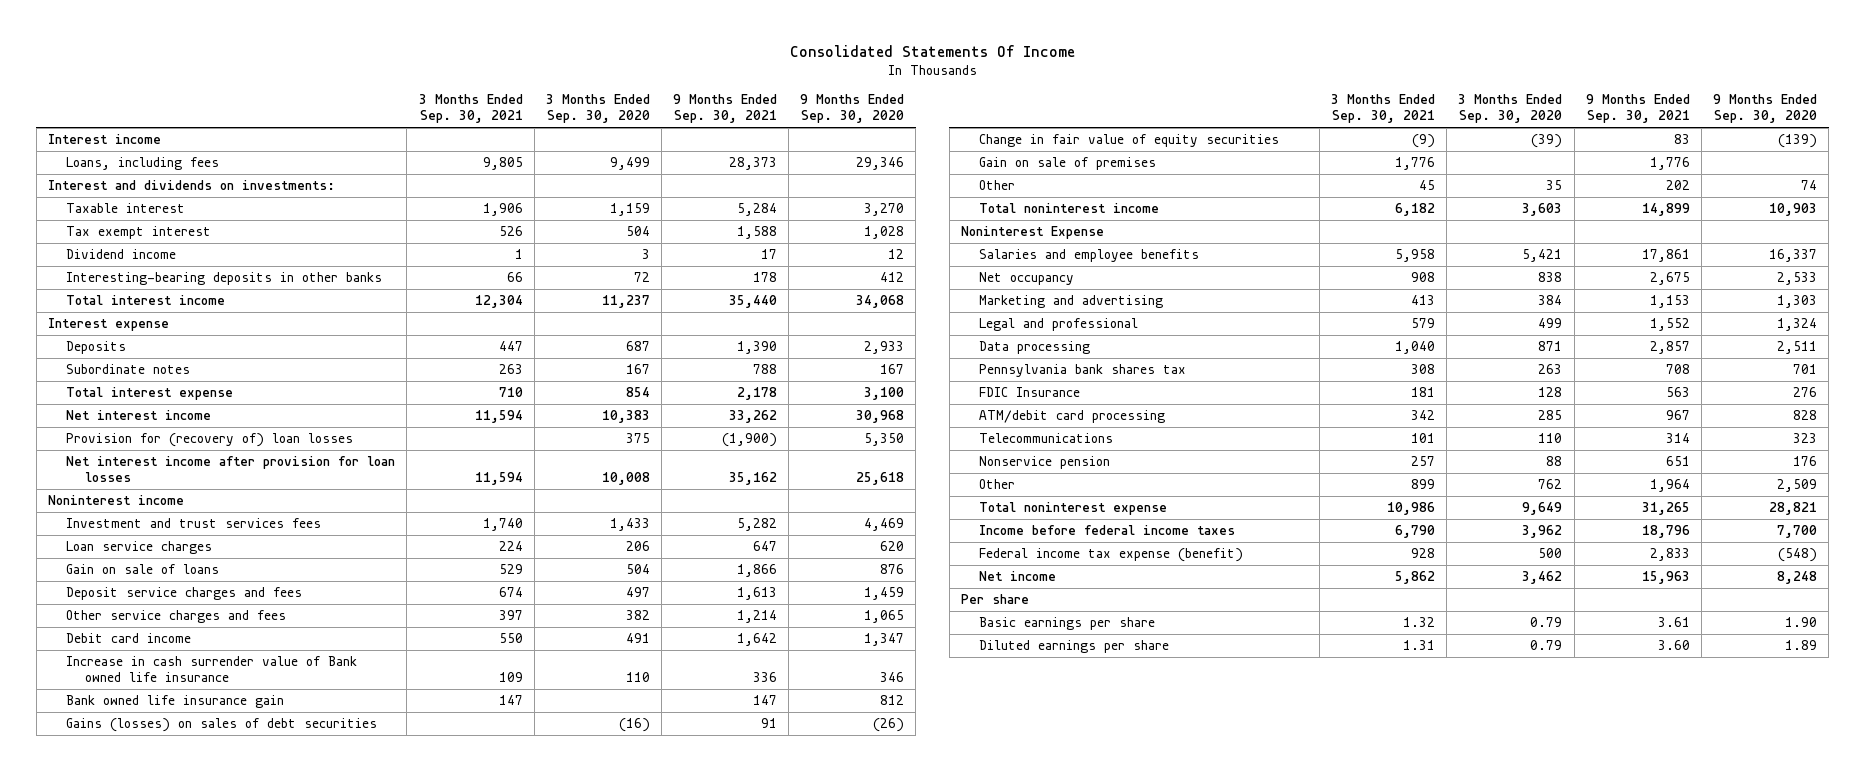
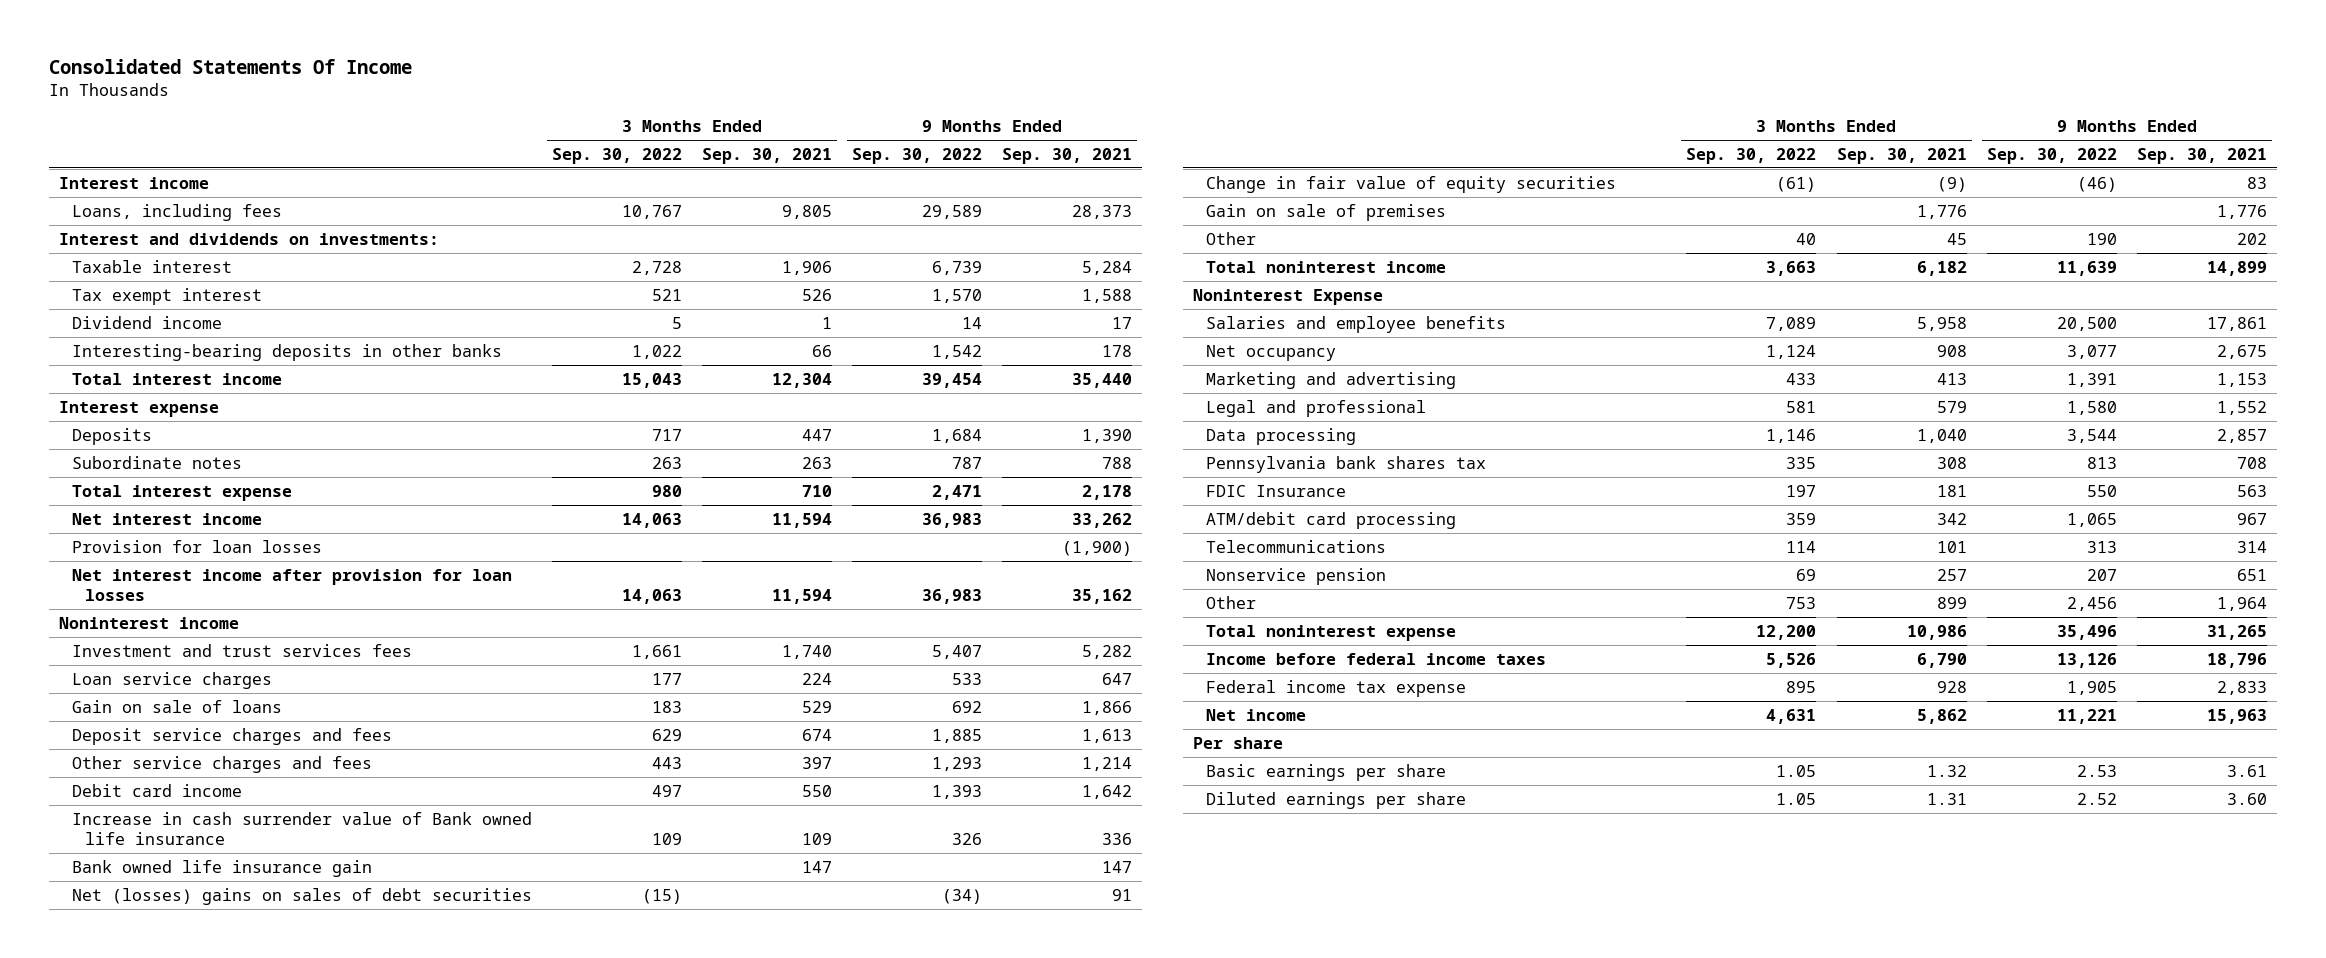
[545,94,650,124] 3 Months Ended Sep. 30, 2020 -> none
[800,94,905,124] 9 Months Ended Sep. 30, 2020 -> none
none -> [551,147,682,164] Sep. 30, 2022
none -> [852,147,983,164] Sep. 30, 2022
[66,433,354,448] Provision for (recovery of) loan losses -> [71,539,322,553] Provision for loan losses
[66,718,378,733] Gains (losses) on sales of debt securities -> [71,887,532,905] Net (losses) gains on sales of debt securities
[978,548,1243,563] Federal income tax expense (benefit) -> [1206,679,1467,697] Federal income tax expense

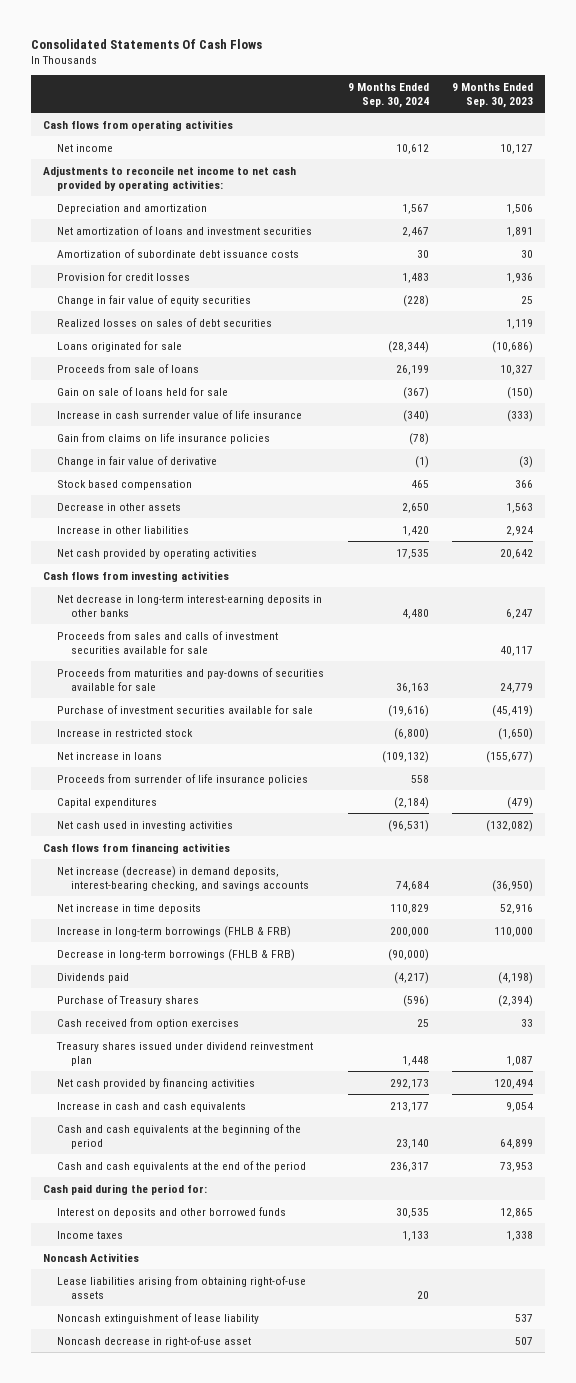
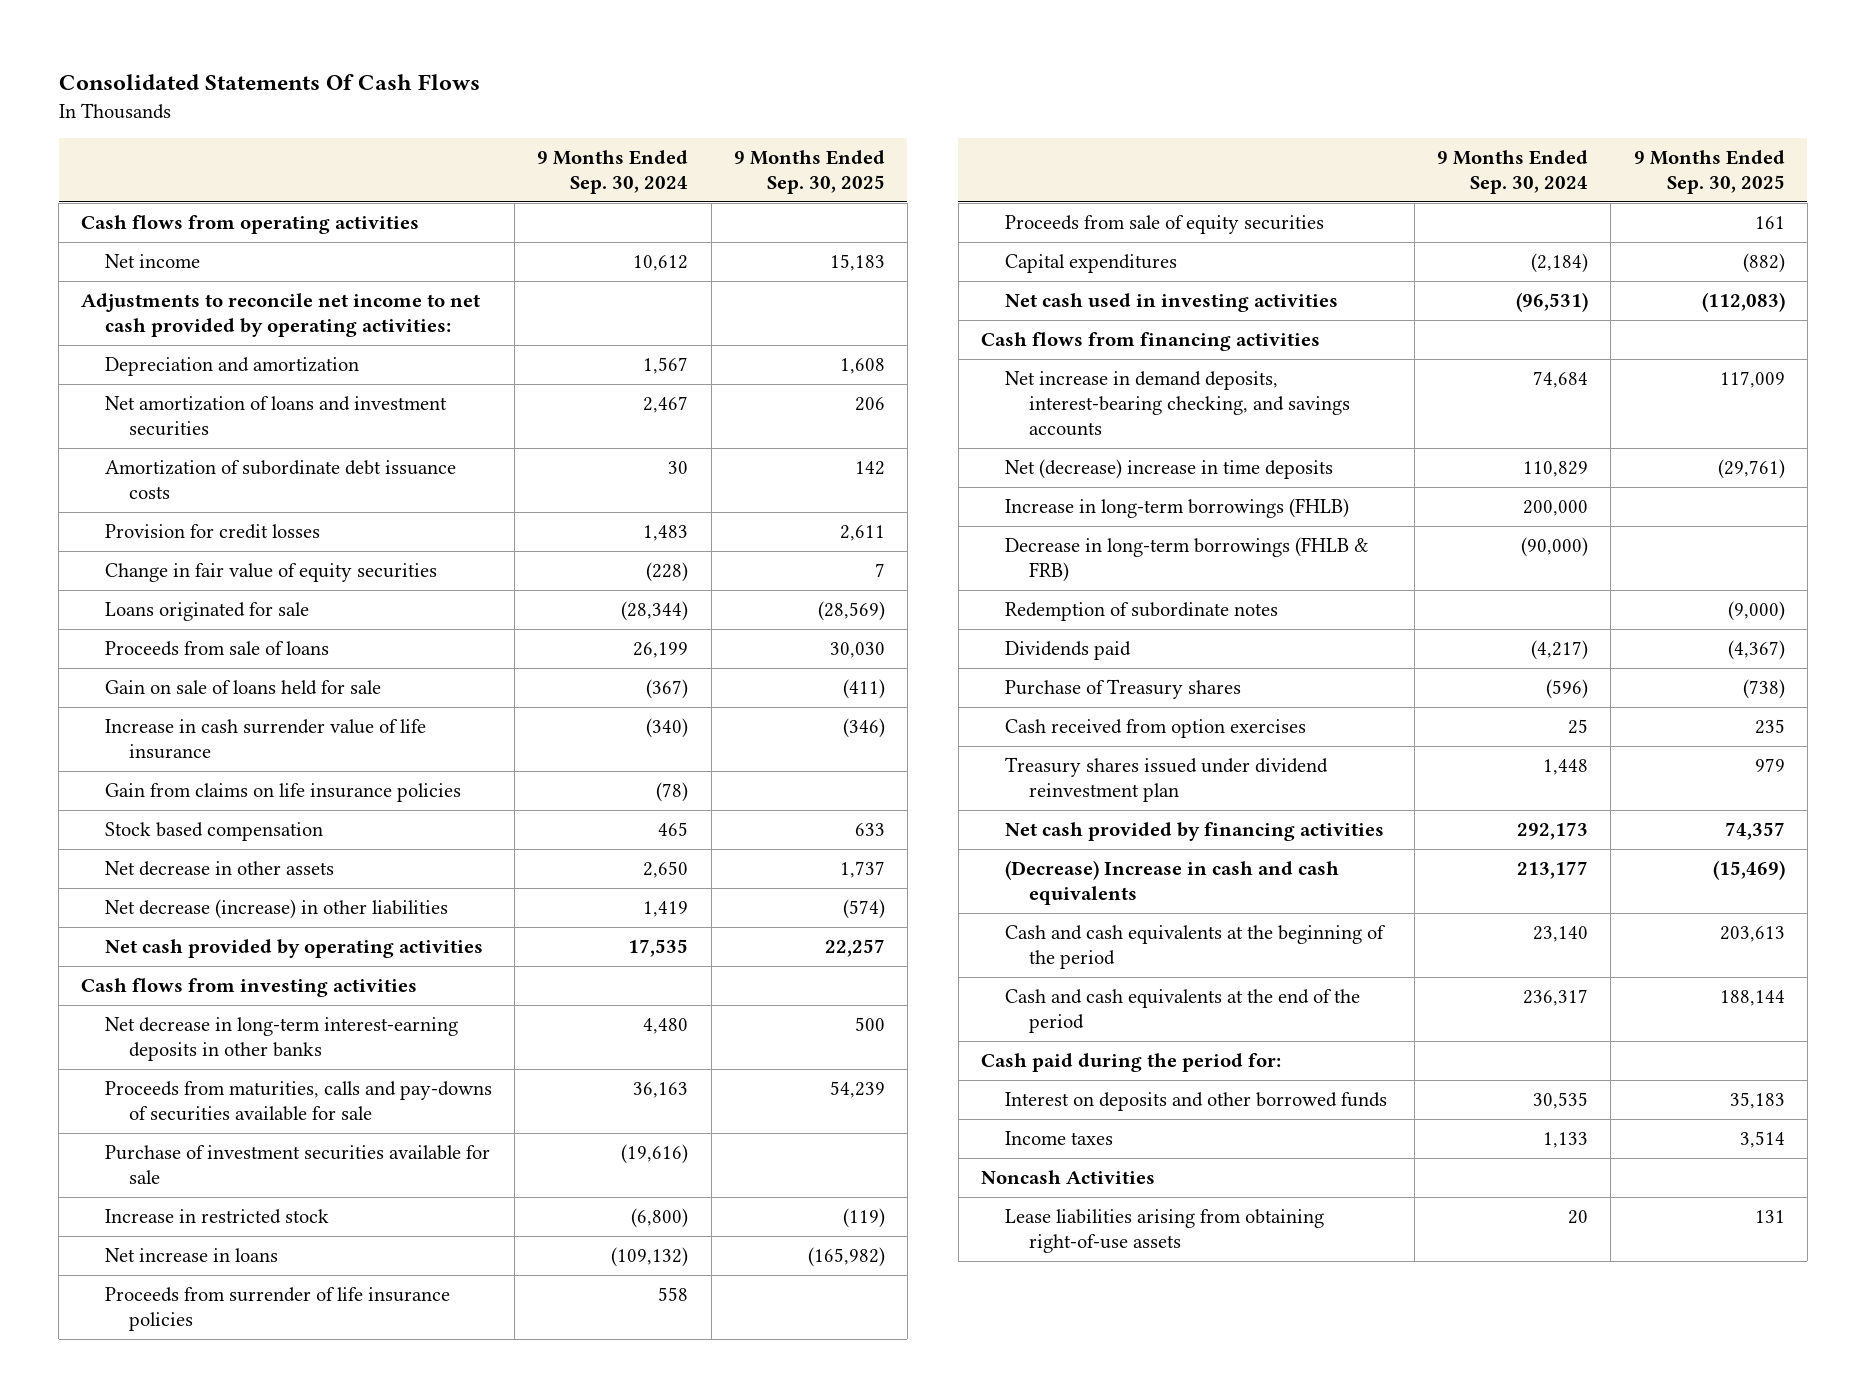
[452,82,534,108] 9 Months Ended Sep. 30, 2023 -> none
none -> [733,150,885,195] 9 Months Ended Sep. 30, 2025
[56,317,272,327] Realized losses on sales of debt securities -> none
[56,455,217,467] Change in fair value of derivative -> none
[56,502,181,511] Decrease in other assets -> [104,860,334,876] Net decrease in other assets
[56,525,189,534] Increase in other liabilities -> [104,898,448,919] Net decrease (increase) in other liabilities
[401,525,429,536] 1,420 -> [643,900,689,917] 1,419
[56,630,278,654] Proceeds from sales and calls of investment securities available for sale -> none
[56,667,324,691] Proceeds from maturities and pay-downs of securities available for sale -> [104,1080,492,1121] Proceeds from maturities, calls and pay-downs of securities available for sale
none -> [1004,214,1324,234] Proceeds from sale of equity securities
[56,865,310,891] Net increase (decrease) in demand deposits, interest-bearing checking, and savings accounts -> [1004,370,1350,437] Net increase in demand deposits, interest-bearing checking, and savings accounts
[56,903,201,914] Net increase in time deposits -> [1004,458,1333,479] Net (decrease) increase in time deposits
[56,925,291,938] Increase in long-term borrowings (FHLB & FRB) -> [1004,497,1349,518] Increase in long-term borrowings (FHLB)
none -> [1004,601,1278,621] Redemption of subordinate notes
[56,1101,246,1112] Increase in cash and cash equivalents -> [1004,859,1339,905] (Decrease) Increase in cash and cash equivalents
[56,1312,259,1324] Noncash extinguishment of lease liability -> none
[56,1335,251,1347] Noncash decrease in right-of-use asset -> none

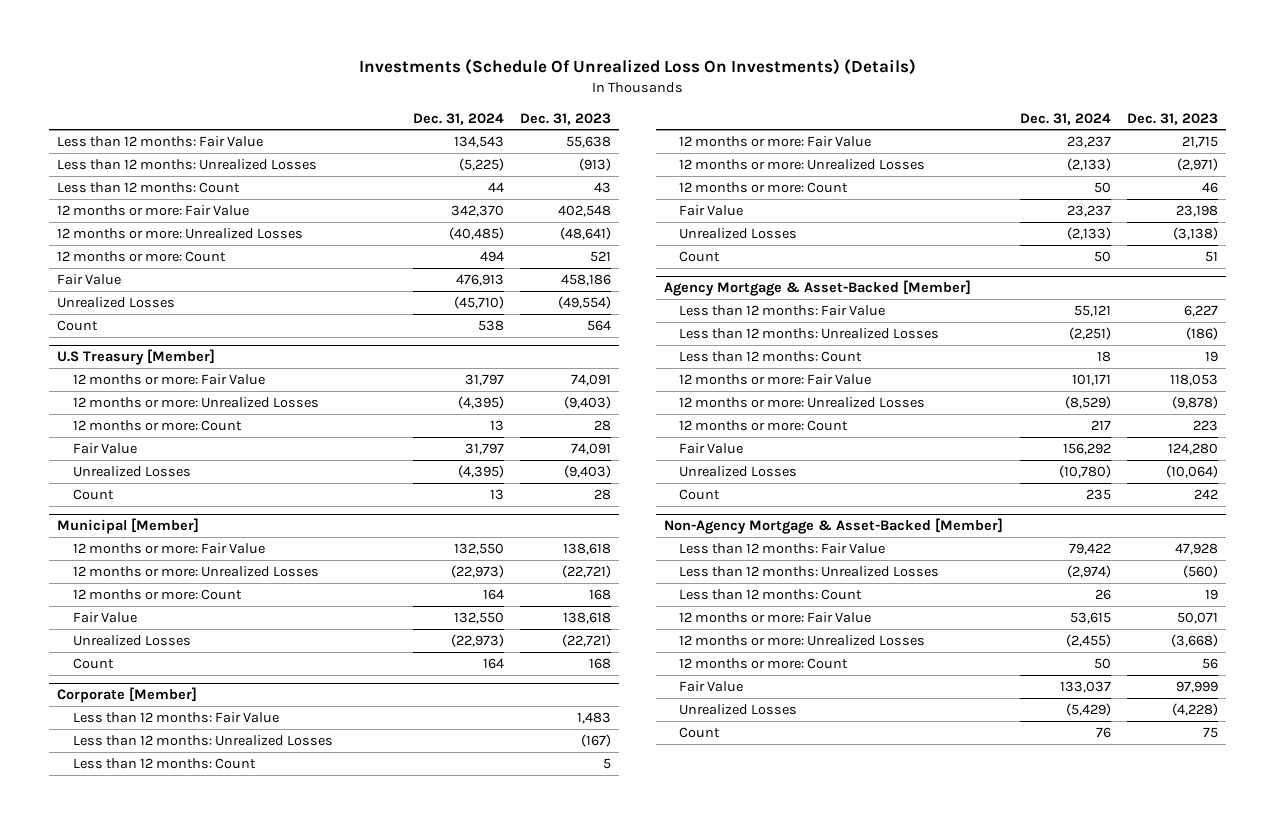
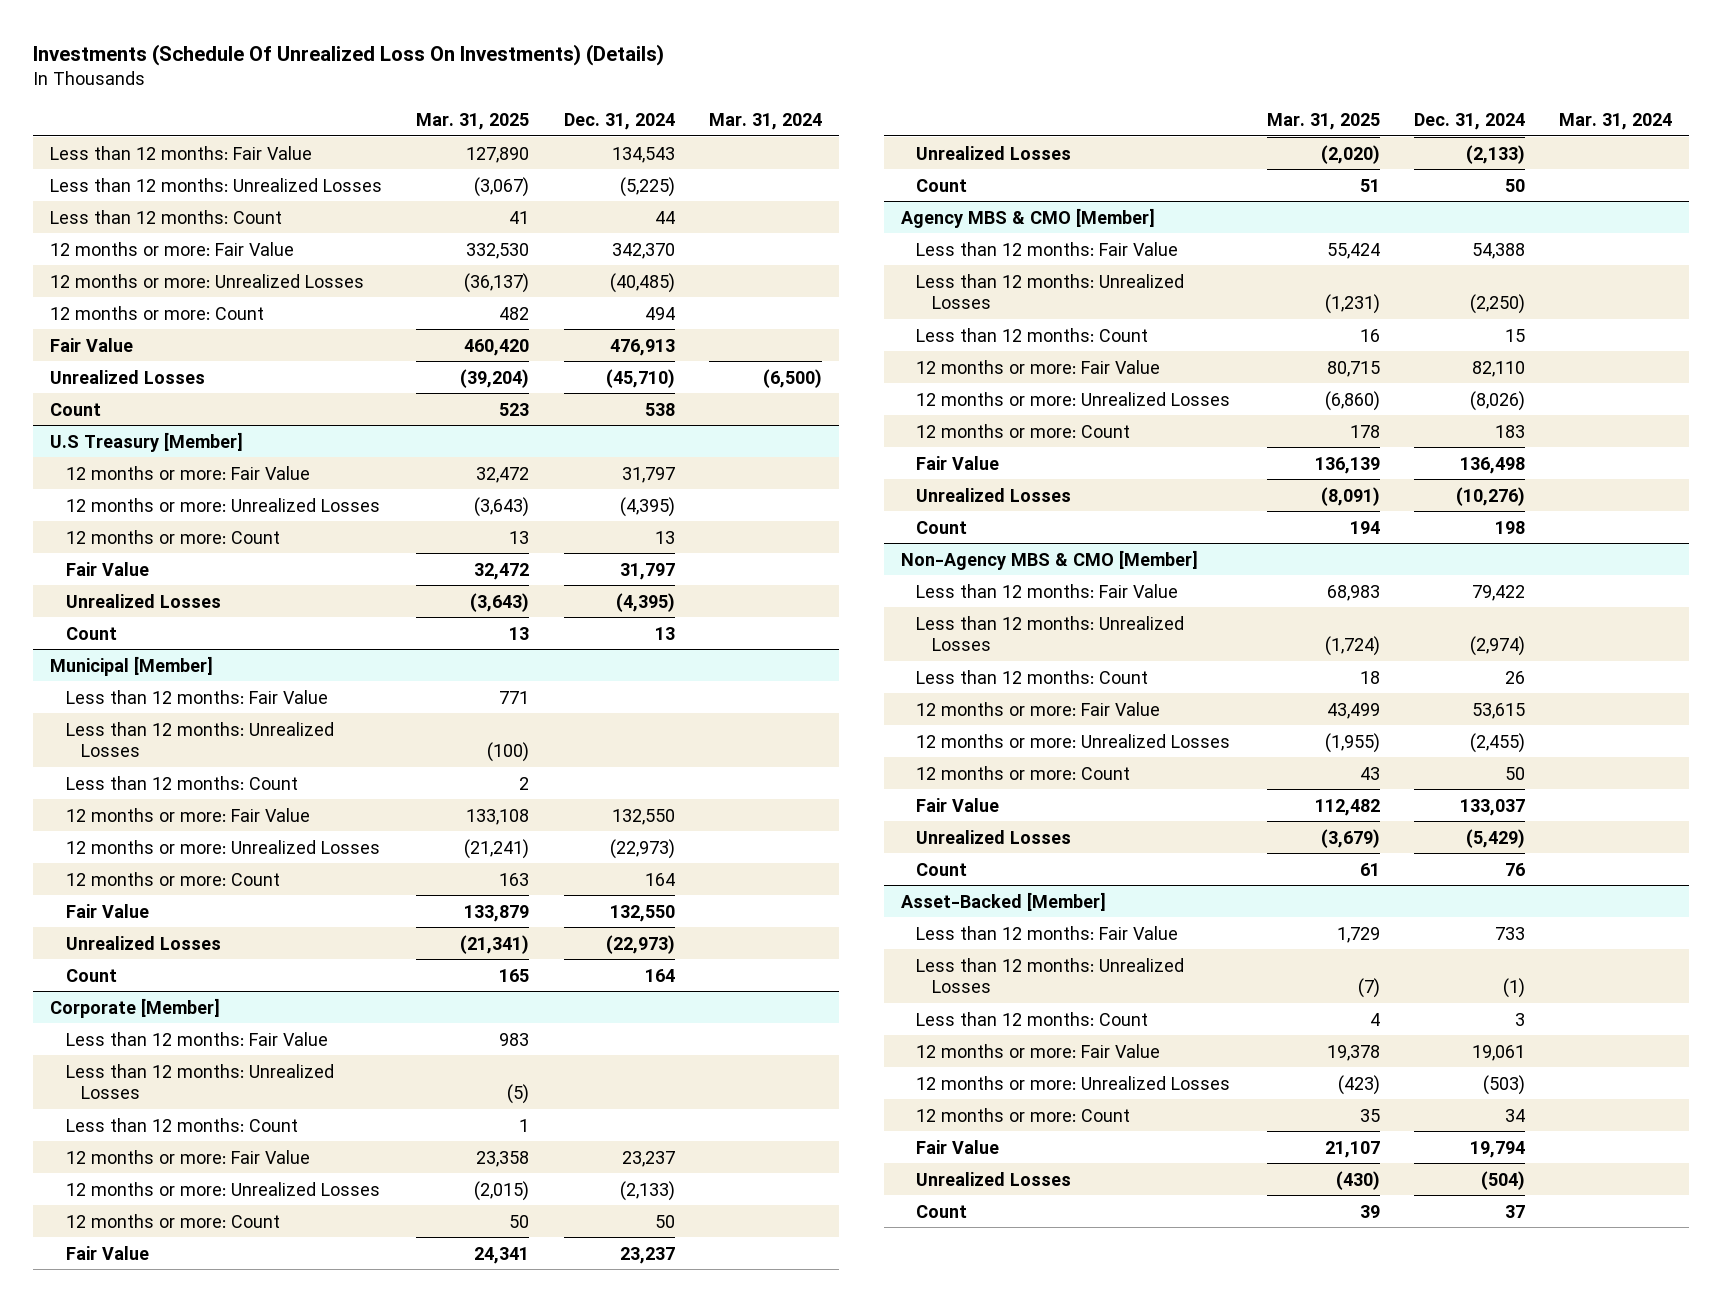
[520,112,612,125] Dec. 31, 2023 -> none
none -> [416,112,530,130] Mar. 31, 2025
none -> [708,112,822,130] Mar. 31, 2024
none -> [65,689,328,704] Less than 12 months: Fair Value
none -> [65,721,334,758] Less than 12 months: Unrealized Losses
none -> [65,775,298,790] Less than 12 months: Count
[664,280,972,297] Agency Mortgage & Asset-Backed [Member] -> [900,207,1155,228] Agency MBS & CMO [Member]
[1073,304,1111,317] 55,121 -> [1471,242,1525,259] 54,388
[1068,326,1111,340] (2,251) -> [1469,294,1525,315] (2,250)
[1096,350,1111,362] 18 -> [1504,328,1525,342] 15
[1071,373,1111,386] 101,171 -> [1471,360,1525,377] 82,110
[1064,395,1111,409] (8,529) -> [1469,390,1525,411] (8,026)
[1090,419,1111,430] 217 -> [1494,424,1525,438] 183
[1062,442,1111,455] 156,292 -> [1459,456,1525,474] 136,498
[1058,464,1111,478] (10,780) -> [1455,486,1525,506] (10,276)
[1085,488,1111,500] 235 -> [1494,520,1525,534] 198
[664,518,1004,535] Non-Agency Mortgage & Asset-Backed [Member] -> [900,549,1198,570] Non-Agency MBS & CMO [Member]
none -> [900,891,1106,911] Asset-Backed [Member]
none -> [916,925,1179,940] Less than 12 months: Fair Value
none -> [916,957,1185,994] Less than 12 months: Unrealized Losses
none -> [916,1011,1149,1026] Less than 12 months: Count
none -> [916,1043,1161,1058] 12 months or more: Fair Value
none -> [916,1075,1231,1090] 12 months or more: Unrealized Losses
none -> [916,1107,1131,1122] 12 months or more: Count
none -> [916,1139,1000,1154] Fair Value
none -> [916,1171,1072,1186] Unrealized Losses
none -> [916,1204,968,1218] Count

